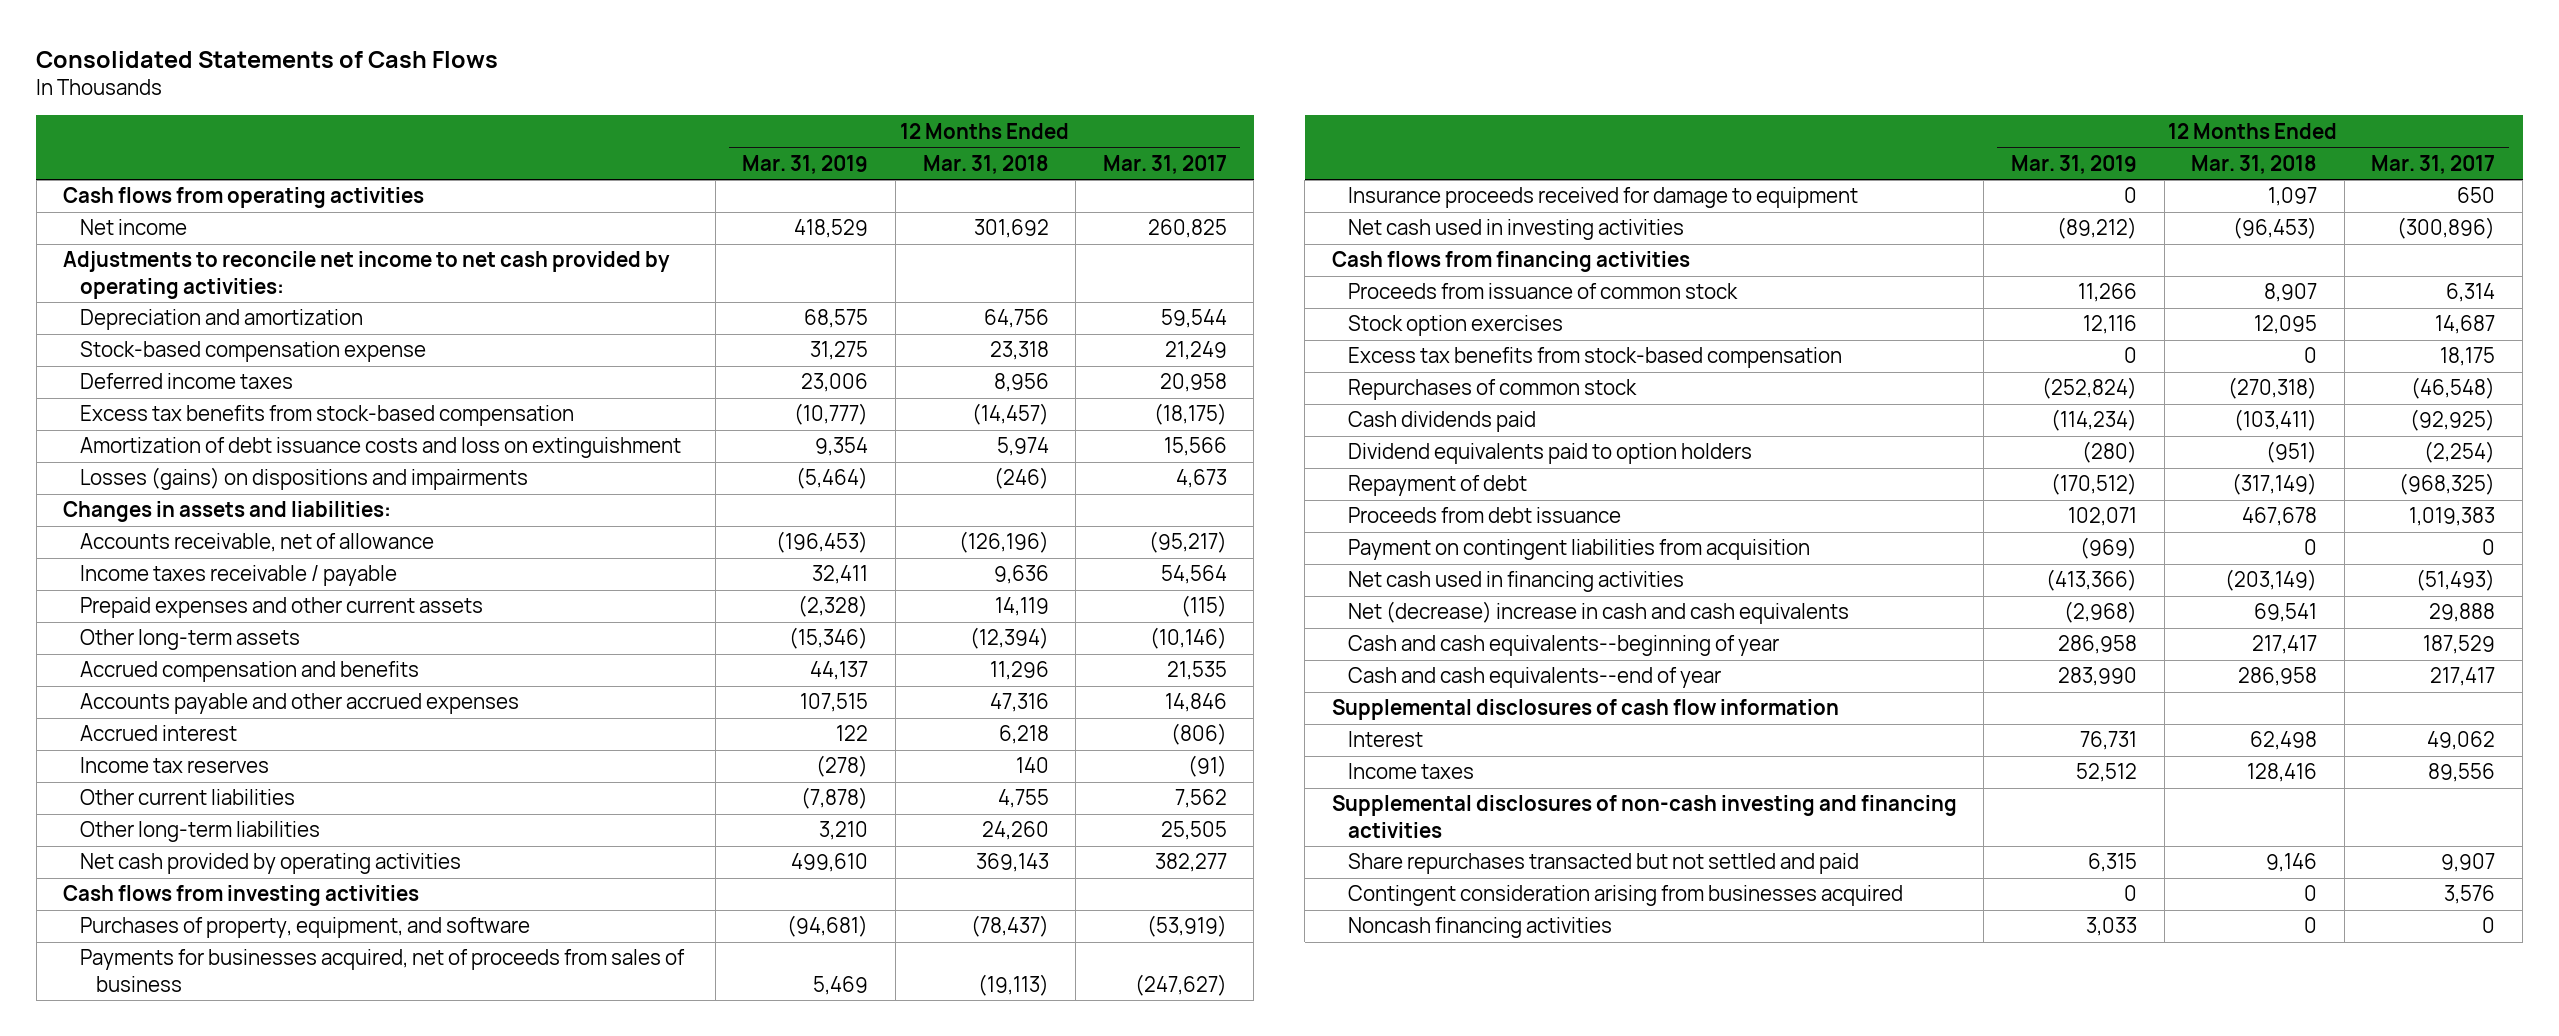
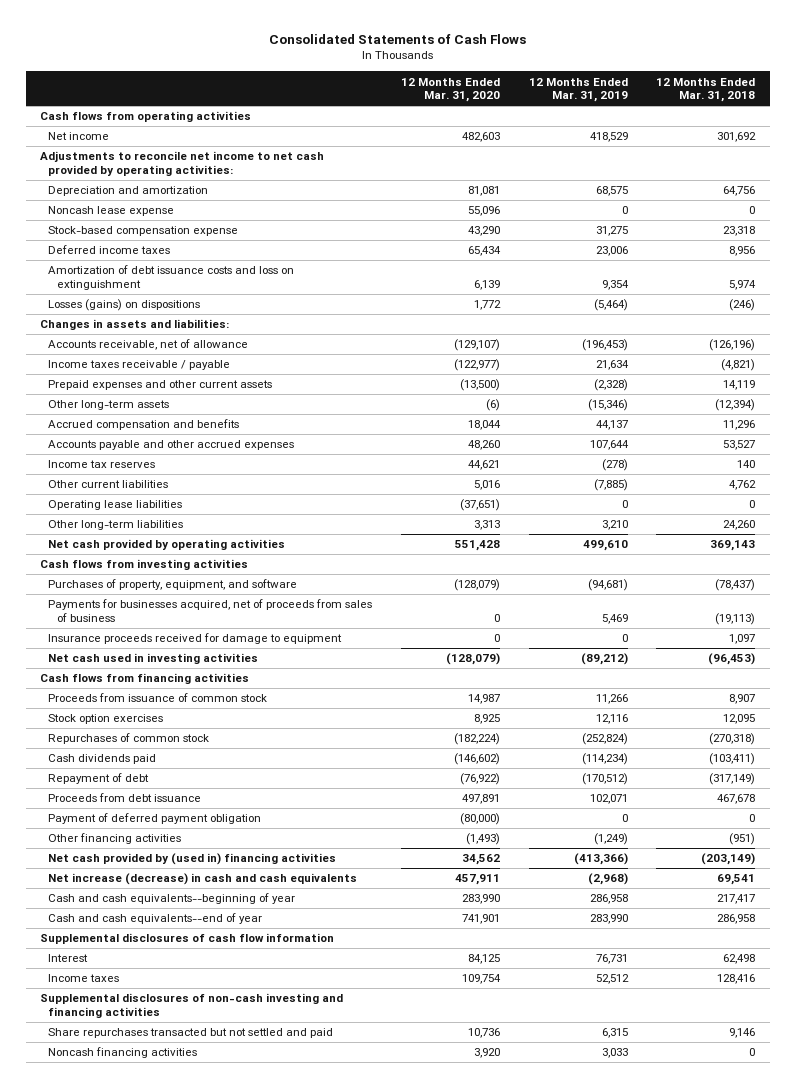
[1102,154,1227,174] Mar. 31, 2017 -> none
none -> [401,77,501,103] 12 Months Ended Mar. 31, 2020
none -> [48,206,175,217] Noncash lease expense
[79,405,574,427] Excess tax benefits from stock-based compensation -> none
[79,467,528,491] Losses (gains) on dispositions and impairments -> [48,299,201,312] Losses (gains) on dispositions
[812,565,869,585] 32,411 -> [595,360,629,371] 21,634
[993,565,1049,585] 9,636 -> [721,359,756,372] (4,821)
[79,725,237,742] Accrued interest -> none
[800,693,869,713] 107,515 -> [589,440,629,451] 107,644
[989,693,1049,713] 47,316 -> [723,440,756,451] 53,527
[801,787,869,810] (7,878) -> [593,479,628,492] (7,885)
[997,789,1049,809] 4,755 -> [729,480,757,491] 4,762
none -> [48,500,183,511] Operating lease liabilities
[1348,347,1843,369] Excess tax benefits from stock-based compensation -> none
[1348,443,1753,465] Dividend equivalents paid to option holders -> none
[1348,539,1811,561] Payment on contingent liabilities from acquisition -> none
none -> [48,813,262,825] Payment of deferred payment obligation
none -> [48,833,182,845] Other financing activities
[1348,571,1685,593] Net cash used in financing activities -> [48,853,337,866] Net cash provided by (used in) financing activities
[1348,601,1850,625] Net (decrease) increase in cash and cash equivalents -> [48,873,358,886] Net increase (decrease) in cash and cash equivalents
[1348,885,1904,907] Contingent consideration arising from businesses acquired -> none

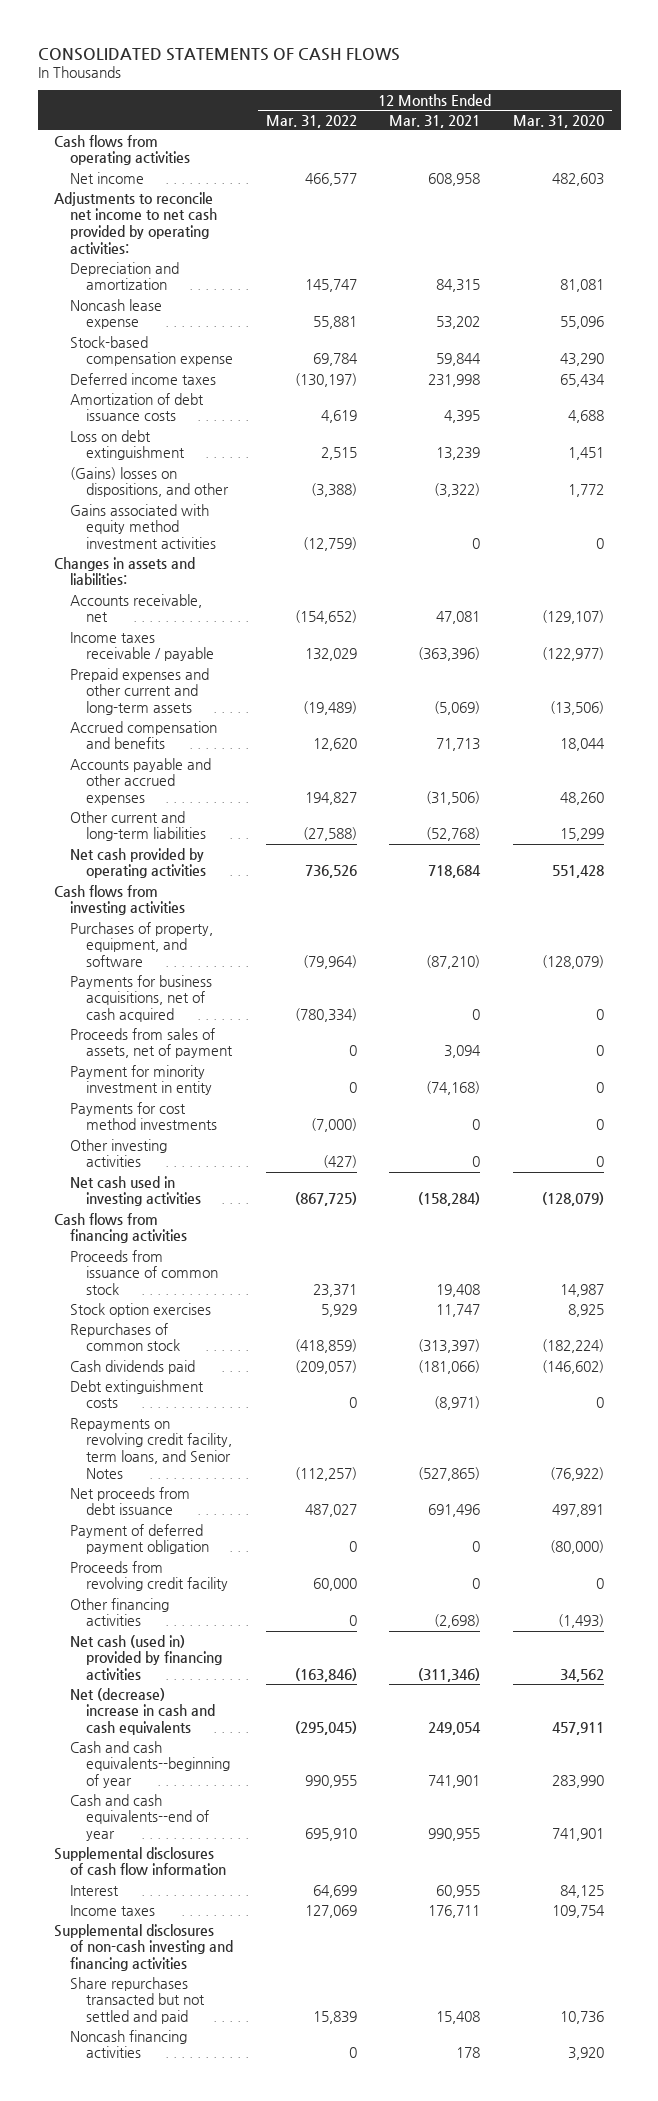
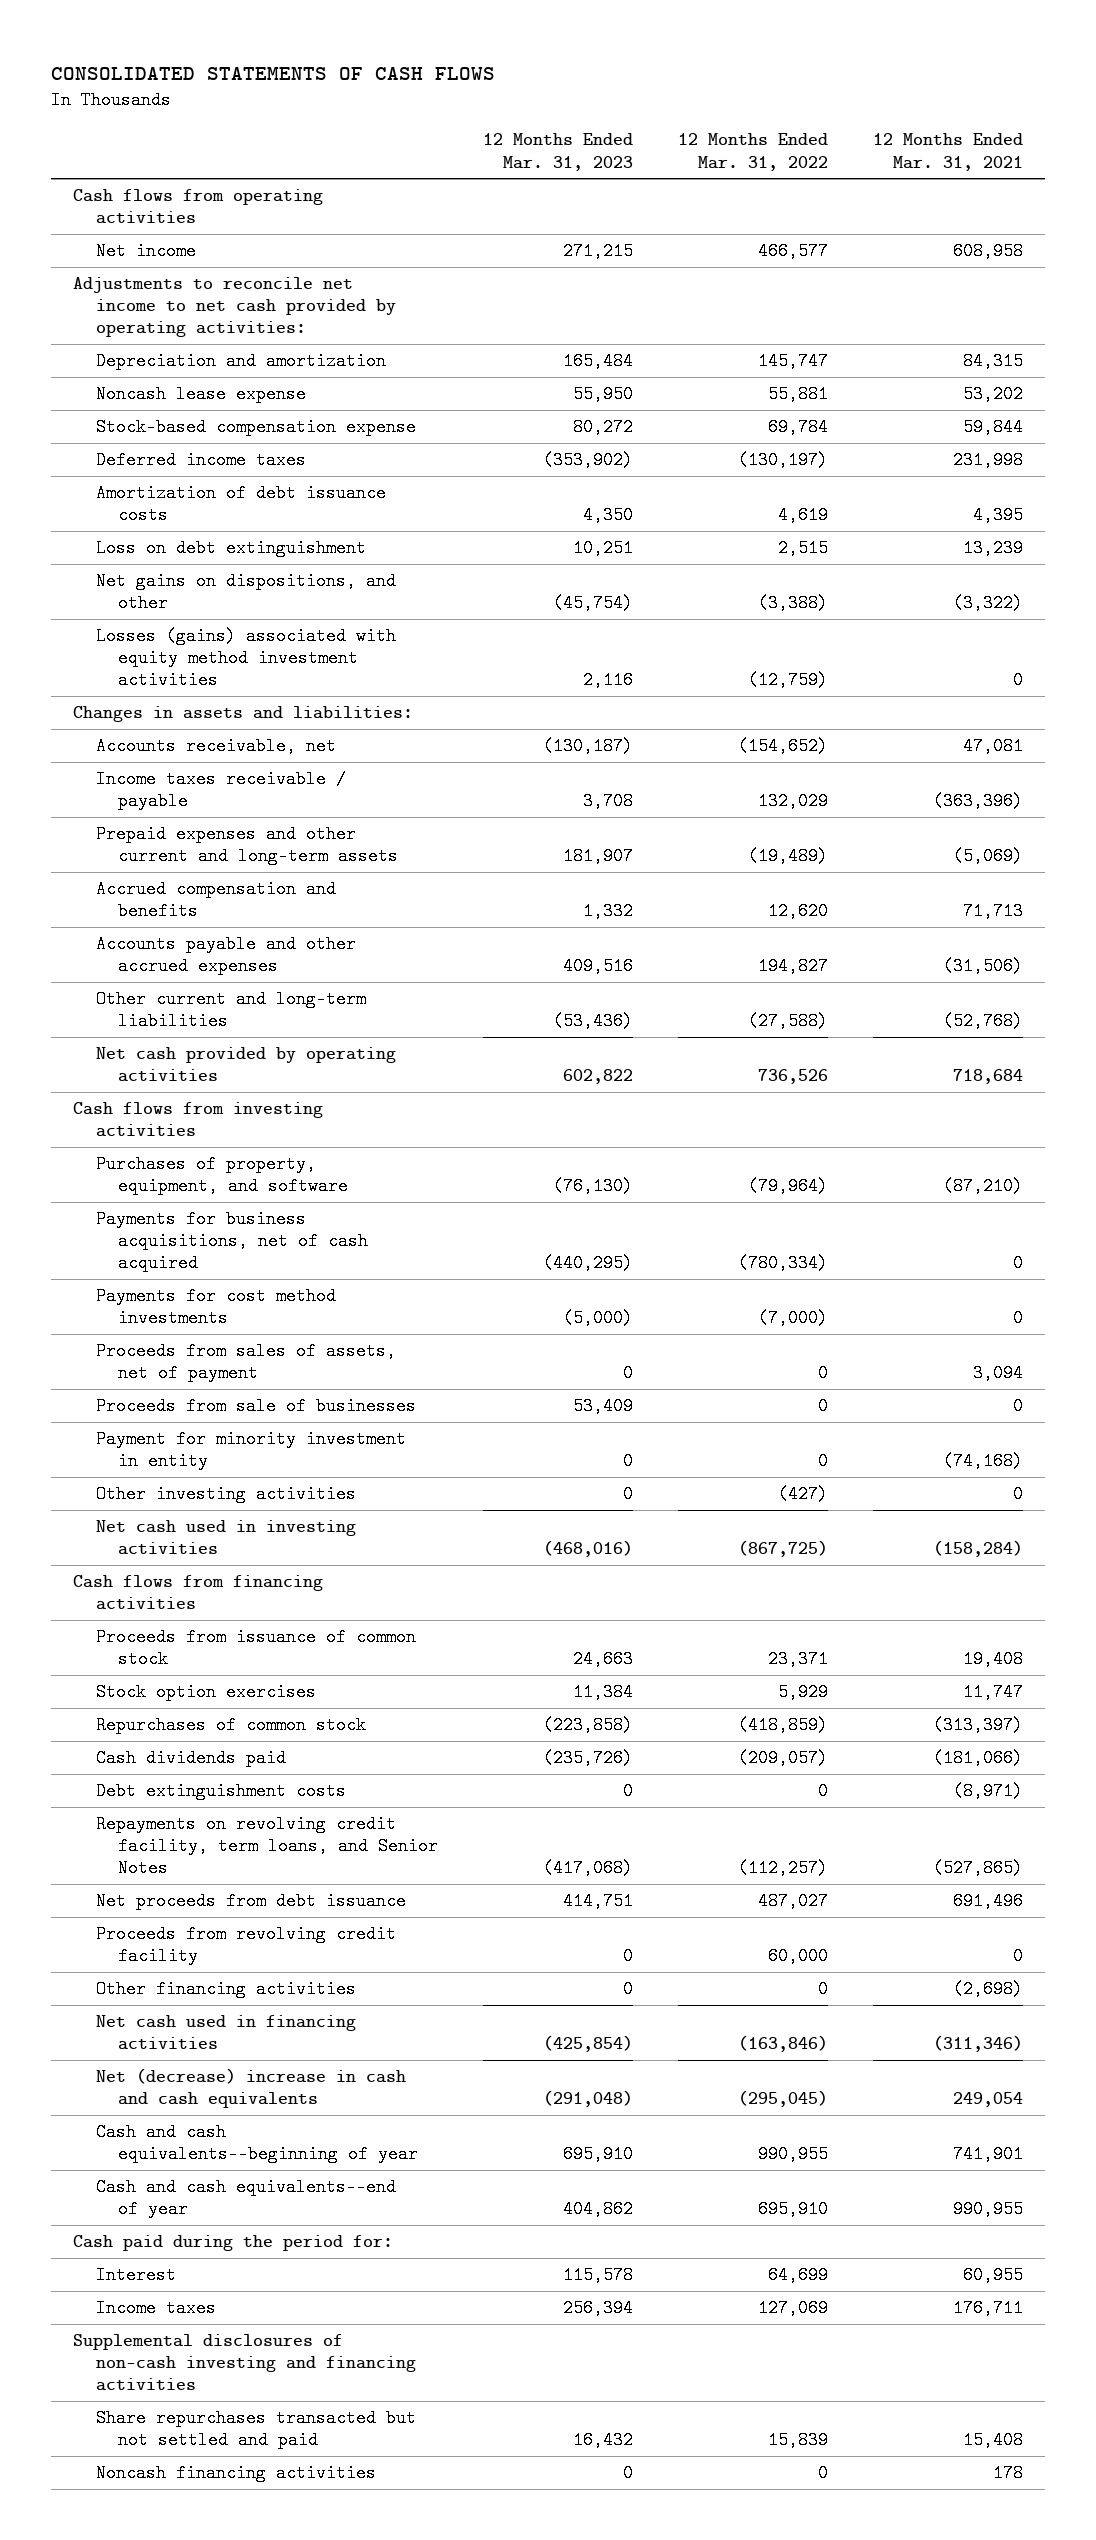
[513,114,605,128] Mar. 31, 2020 -> none
none -> [482,133,633,171] 12 Months Ended Mar. 31, 2023
[69,466,229,498] (Gains) losses on dispositions, and other -> [95,571,396,613] Net gains on dispositions, and other
[69,503,216,549] Gains associated with equity method investment activities -> [95,626,396,690] Losses (gains) associated with equity method investment activities
[69,1101,217,1131] Payments for cost method investments -> [95,1286,336,1328] Payments for cost method investments
none -> [95,1396,416,1415] Proceeds from sale of businesses
[69,1523,209,1555] Payment of deferred payment obligation -> none
[69,1634,222,1680] Net cash (used in) provided by financing activities -> [95,2014,356,2051] Net cash used in financing activities
[54,1846,226,1876] Supplemental disclosures of cash flow information -> none
none -> [73,2234,394,2251] Cash paid during the period for:

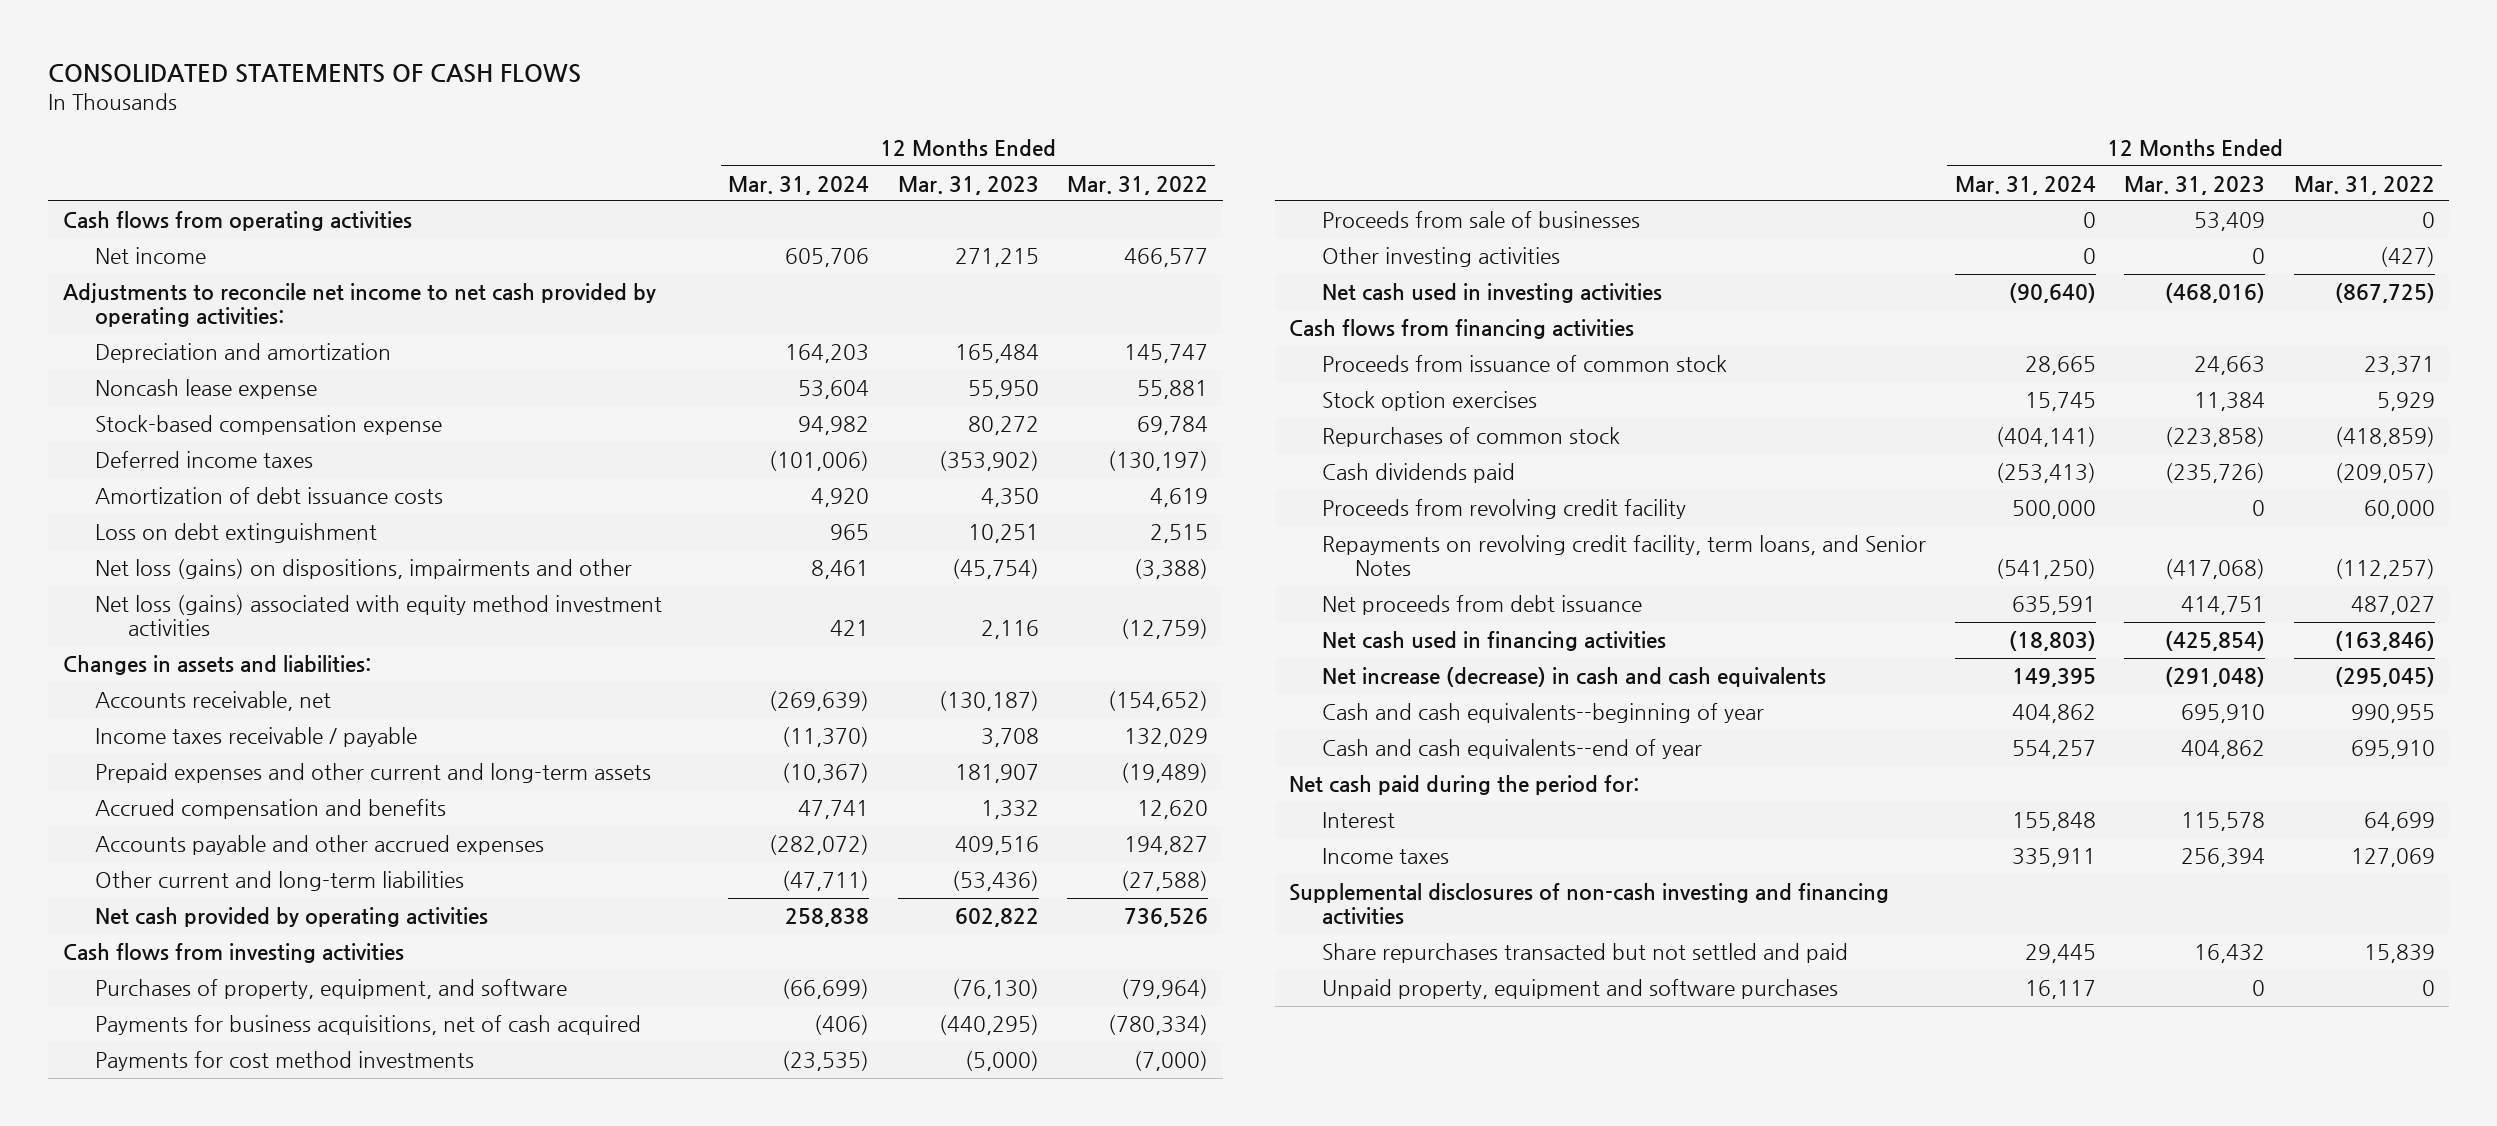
[872,133,1023,171] 12 Months Ended Mar. 31, 2021 -> none
none -> [727,175,869,195] Mar. 31, 2024
[95,571,396,613] Net gains on dispositions, and other -> [95,559,633,580] Net loss (gains) on dispositions, impairments and other
[95,626,396,690] Losses (gains) associated with equity method investment activities -> [95,595,663,637] Net loss (gains) associated with equity method investment activities
[95,1341,396,1383] Proceeds from sales of assets, net of payment -> none
[95,1429,406,1471] Payment for minority investment in entity -> none
[95,1781,346,1800] Debt extinguishment costs -> none
[95,1924,396,1966] Proceeds from revolving credit facility -> [1321,499,1686,520] Proceeds from revolving credit facility
[95,1979,356,1998] Other financing activities -> none
[95,2067,406,2109] Net (decrease) increase in cash and cash equivalents -> [1321,667,1826,688] Net increase (decrease) in cash and cash equivalents
[73,2234,394,2251] Cash paid during the period for: -> [1289,775,1640,796] Net cash paid during the period for:
[95,2463,376,2482] Noncash financing activities -> none
none -> [1321,979,1838,1000] Unpaid property, equipment and software purchases

